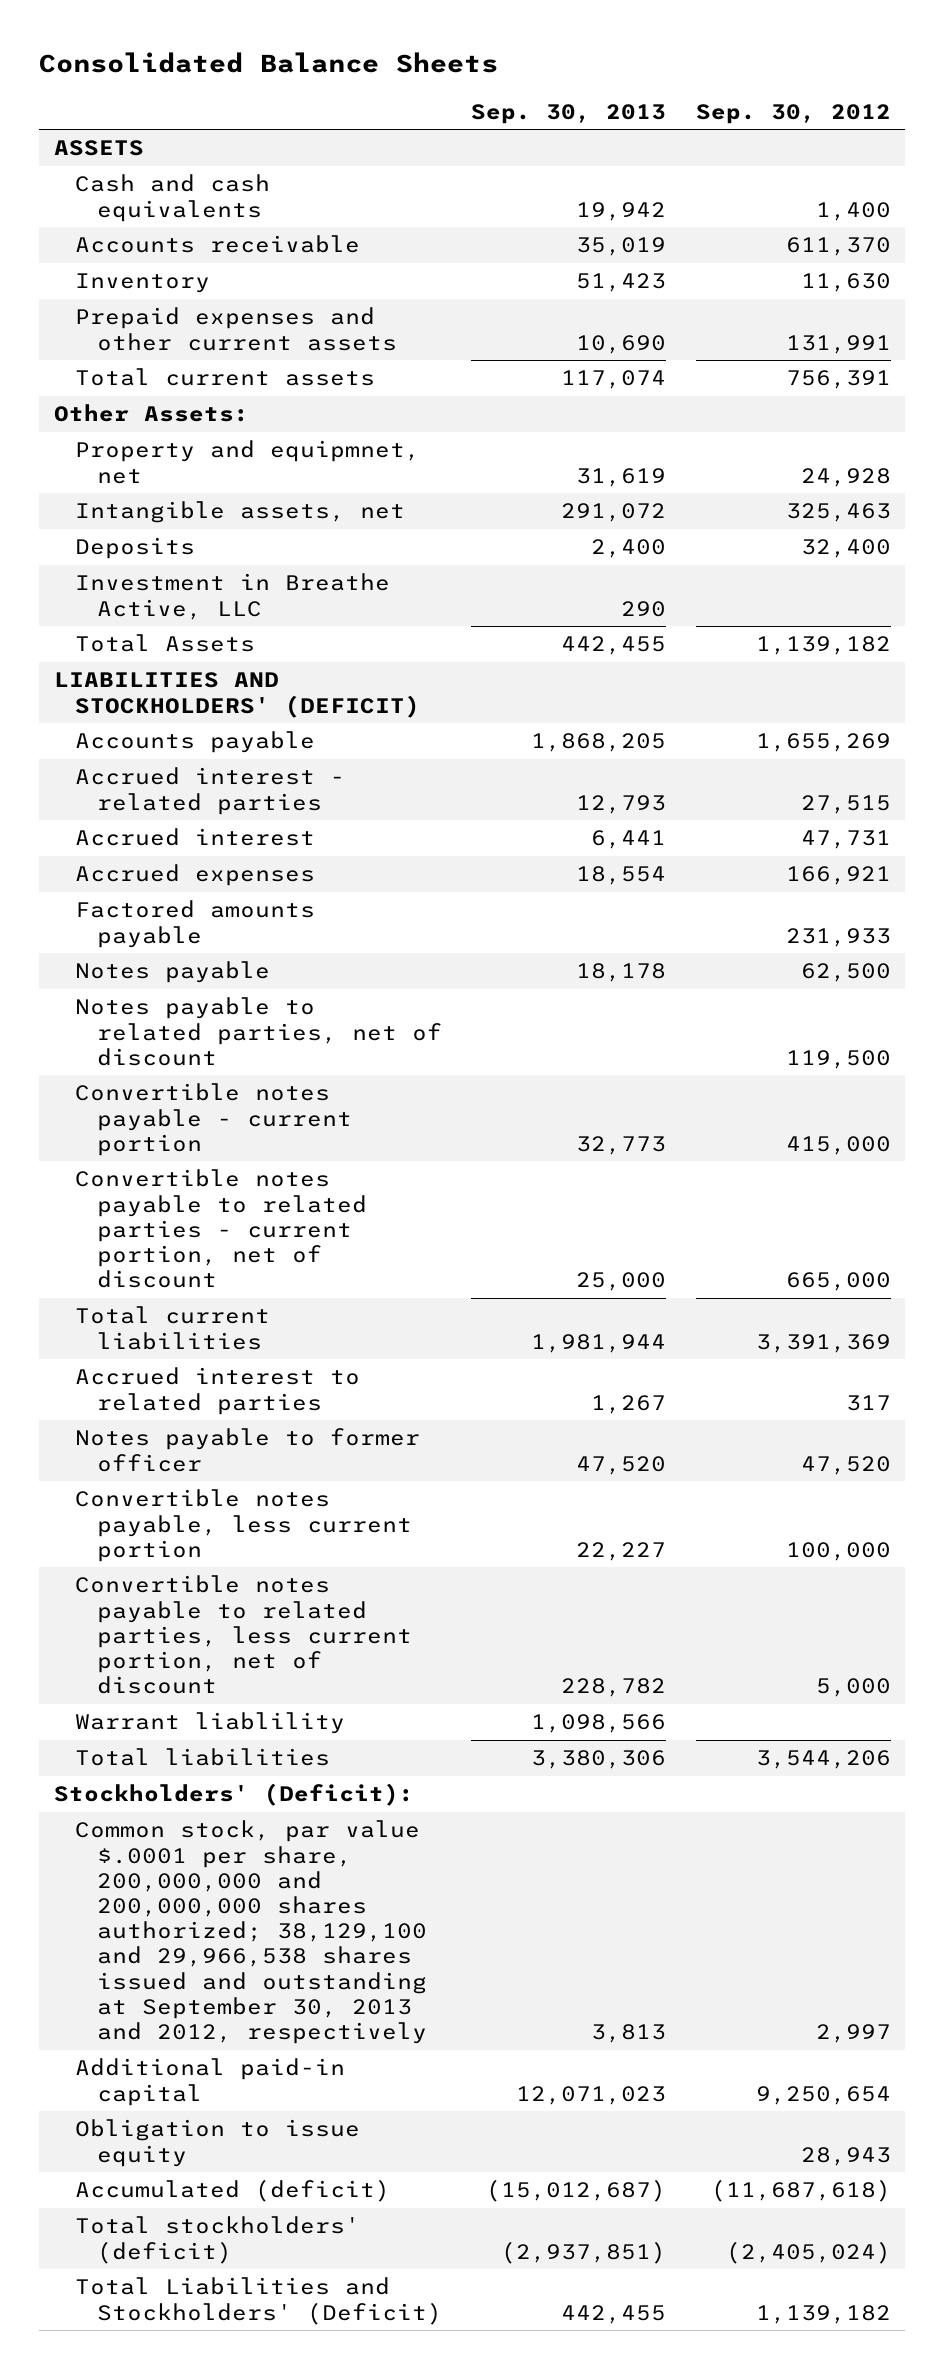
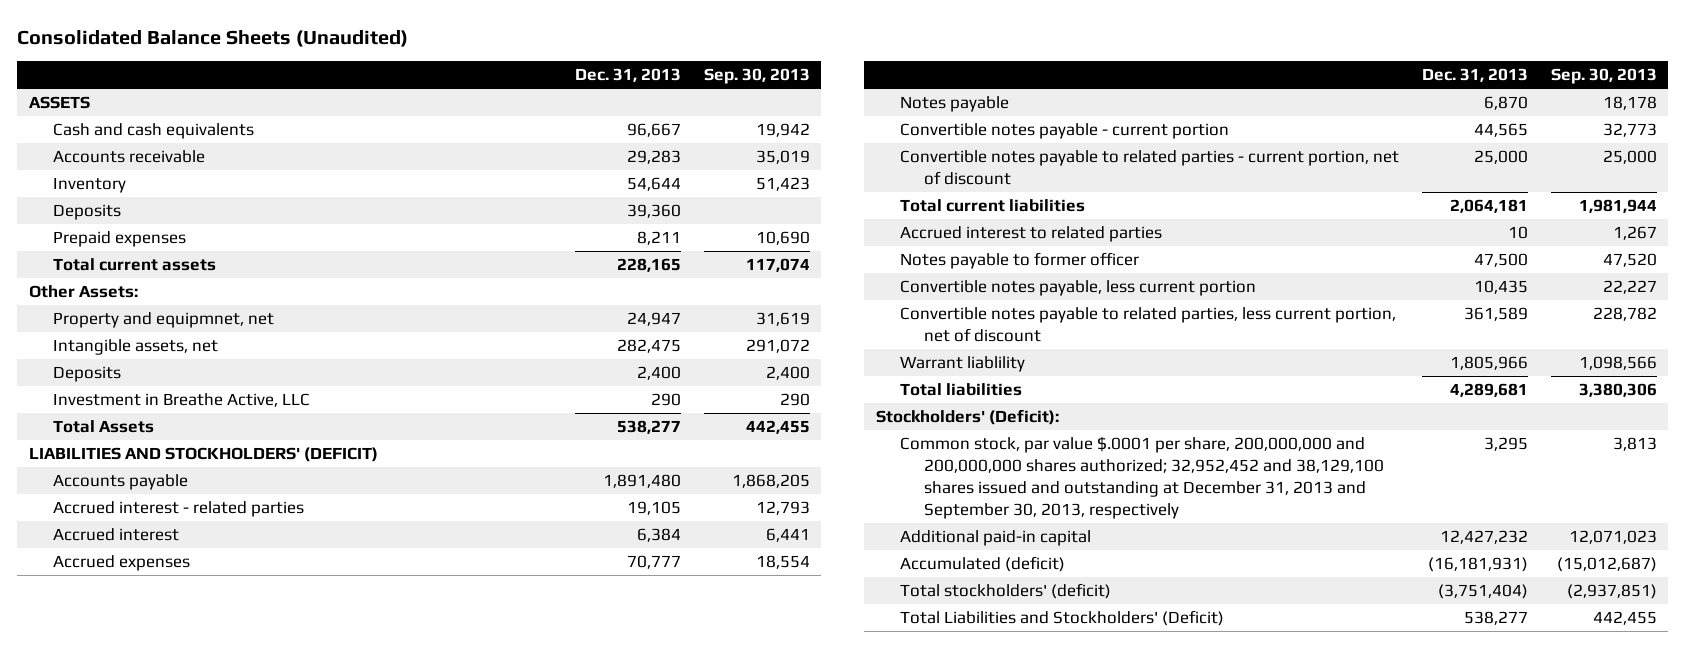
[39,52,499,74] Consolidated Balance Sheets -> [17,30,409,48] Consolidated Balance Sheets (Unaudited)
[695,103,891,124] Sep. 30, 2012 -> none
none -> [574,68,681,83] Dec. 31, 2013
none -> [52,204,121,221] Deposits
[75,307,397,351] Prepaid expenses and other current assets -> [52,231,186,248] Prepaid expenses
[75,900,316,948] Factored amounts payable -> none
[75,997,442,1066] Notes payable to related parties, net of discount -> none
[75,1820,427,2045] Common stock, par value $.0001 per share, 200,000,000 and 200,000,000 shares authorized; 38,129,100 and 29,966,538 shares issued and outstanding at September 30, 2013 and 2012, respectively -> [899,436,1384,519] Common stock, par value $.0001 per share, 200,000,000 and 200,000,000 shares authorized; 32,952,452 and 38,129,100 shares issued and outstanding at December 31, 2013 and September 30, 2013, respectively
[75,2119,361,2167] Obligation to issue equity -> none

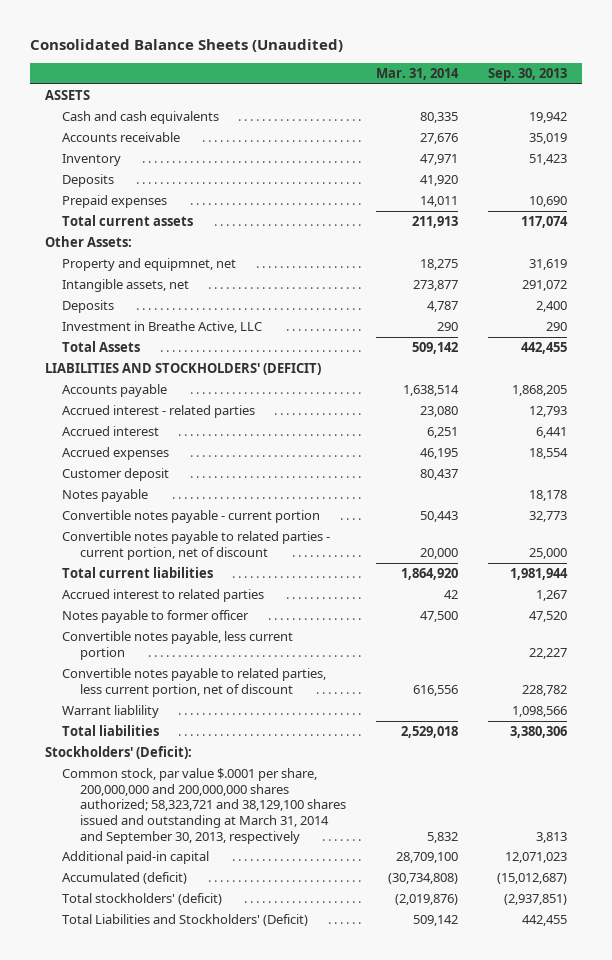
[574,68,681,83] Dec. 31, 2013 -> none
none -> [375,68,459,81] Mar. 31, 2014
none -> [62,468,170,482] Customer deposit
[899,436,1384,519] Common stock, par value $.0001 per share, 200,000,000 and 200,000,000 shares authorized; 32,952,452 and 38,129,100 shares issued and outstanding at December 31, 2013 and September 30, 2013, respectively -> [62,768,346,844] Common stock, par value $.0001 per share, 200,000,000 and 200,000,000 shares authorized; 58,323,721 and 38,129,100 shares issued and outstanding at March 31, 2014 and September 30, 2013, respectively

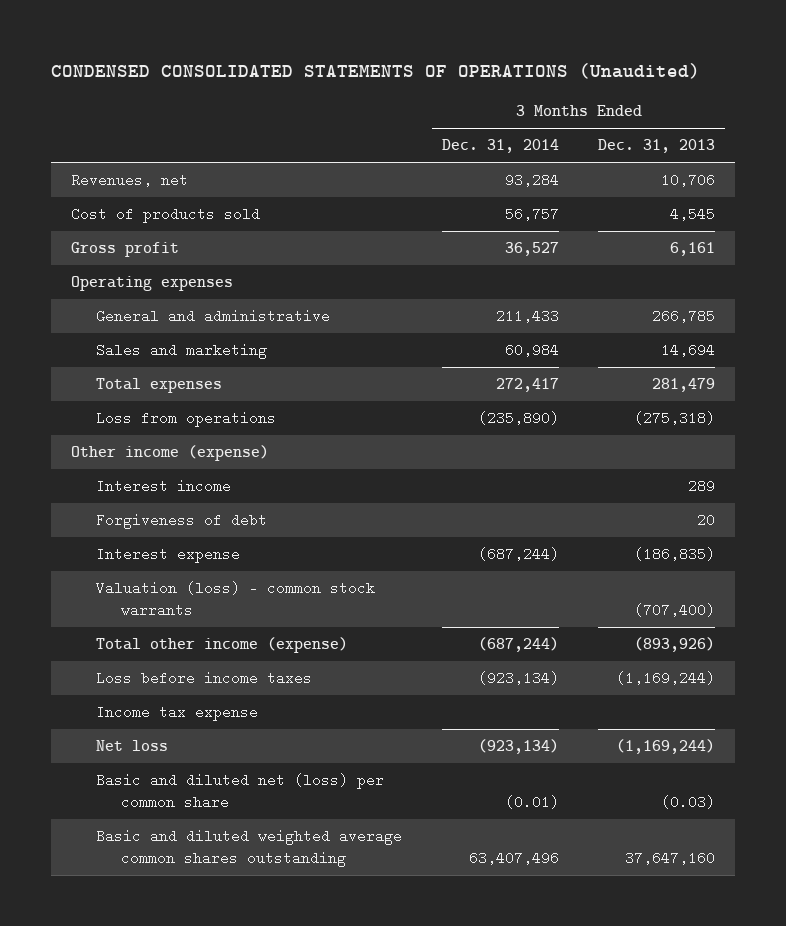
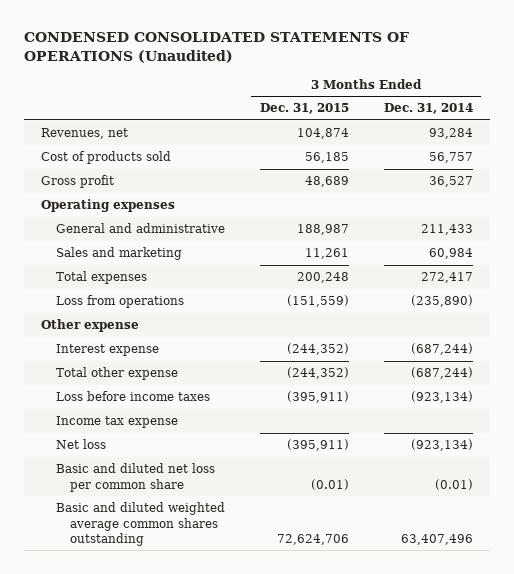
[598,139,716,154] Dec. 31, 2013 -> none
none -> [259,103,349,115] Dec. 31, 2015
[95,479,231,494] Interest income -> none
[95,513,267,530] Forgiveness of debt -> none
[70,445,269,462] Other income (expense) -> [41,319,140,333] Other expense
[95,581,375,617] Valuation (loss) - common stock warrants -> none
[95,637,348,654] Total other income (expense) -> [55,367,178,381] Total other expense
[95,773,384,809] Basic and diluted net (loss) per common share -> [55,463,215,492] Basic and diluted net loss per common share

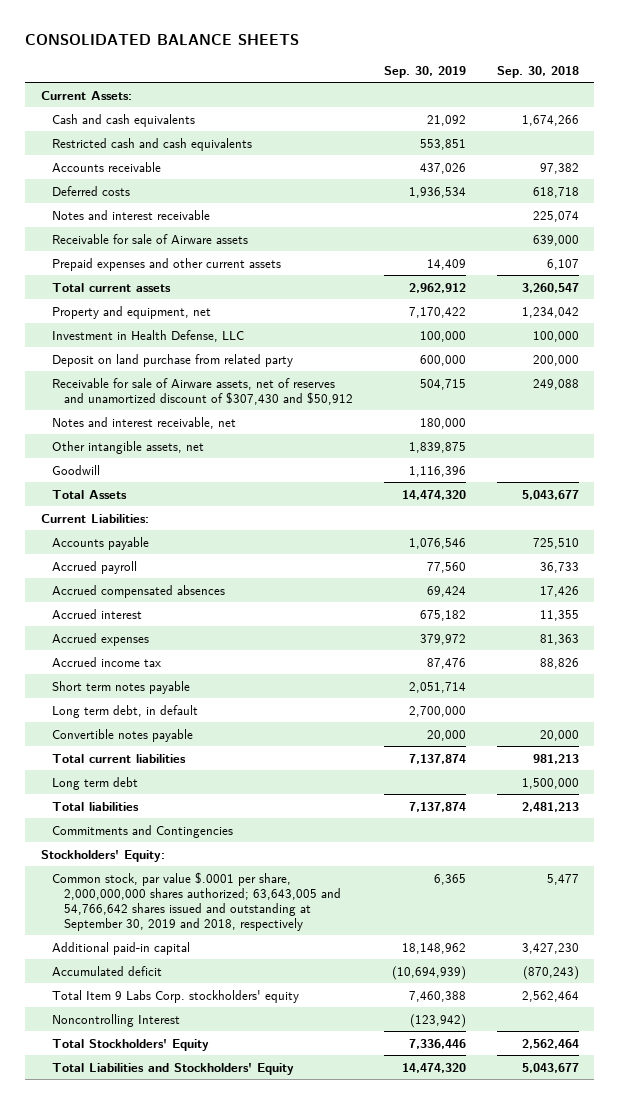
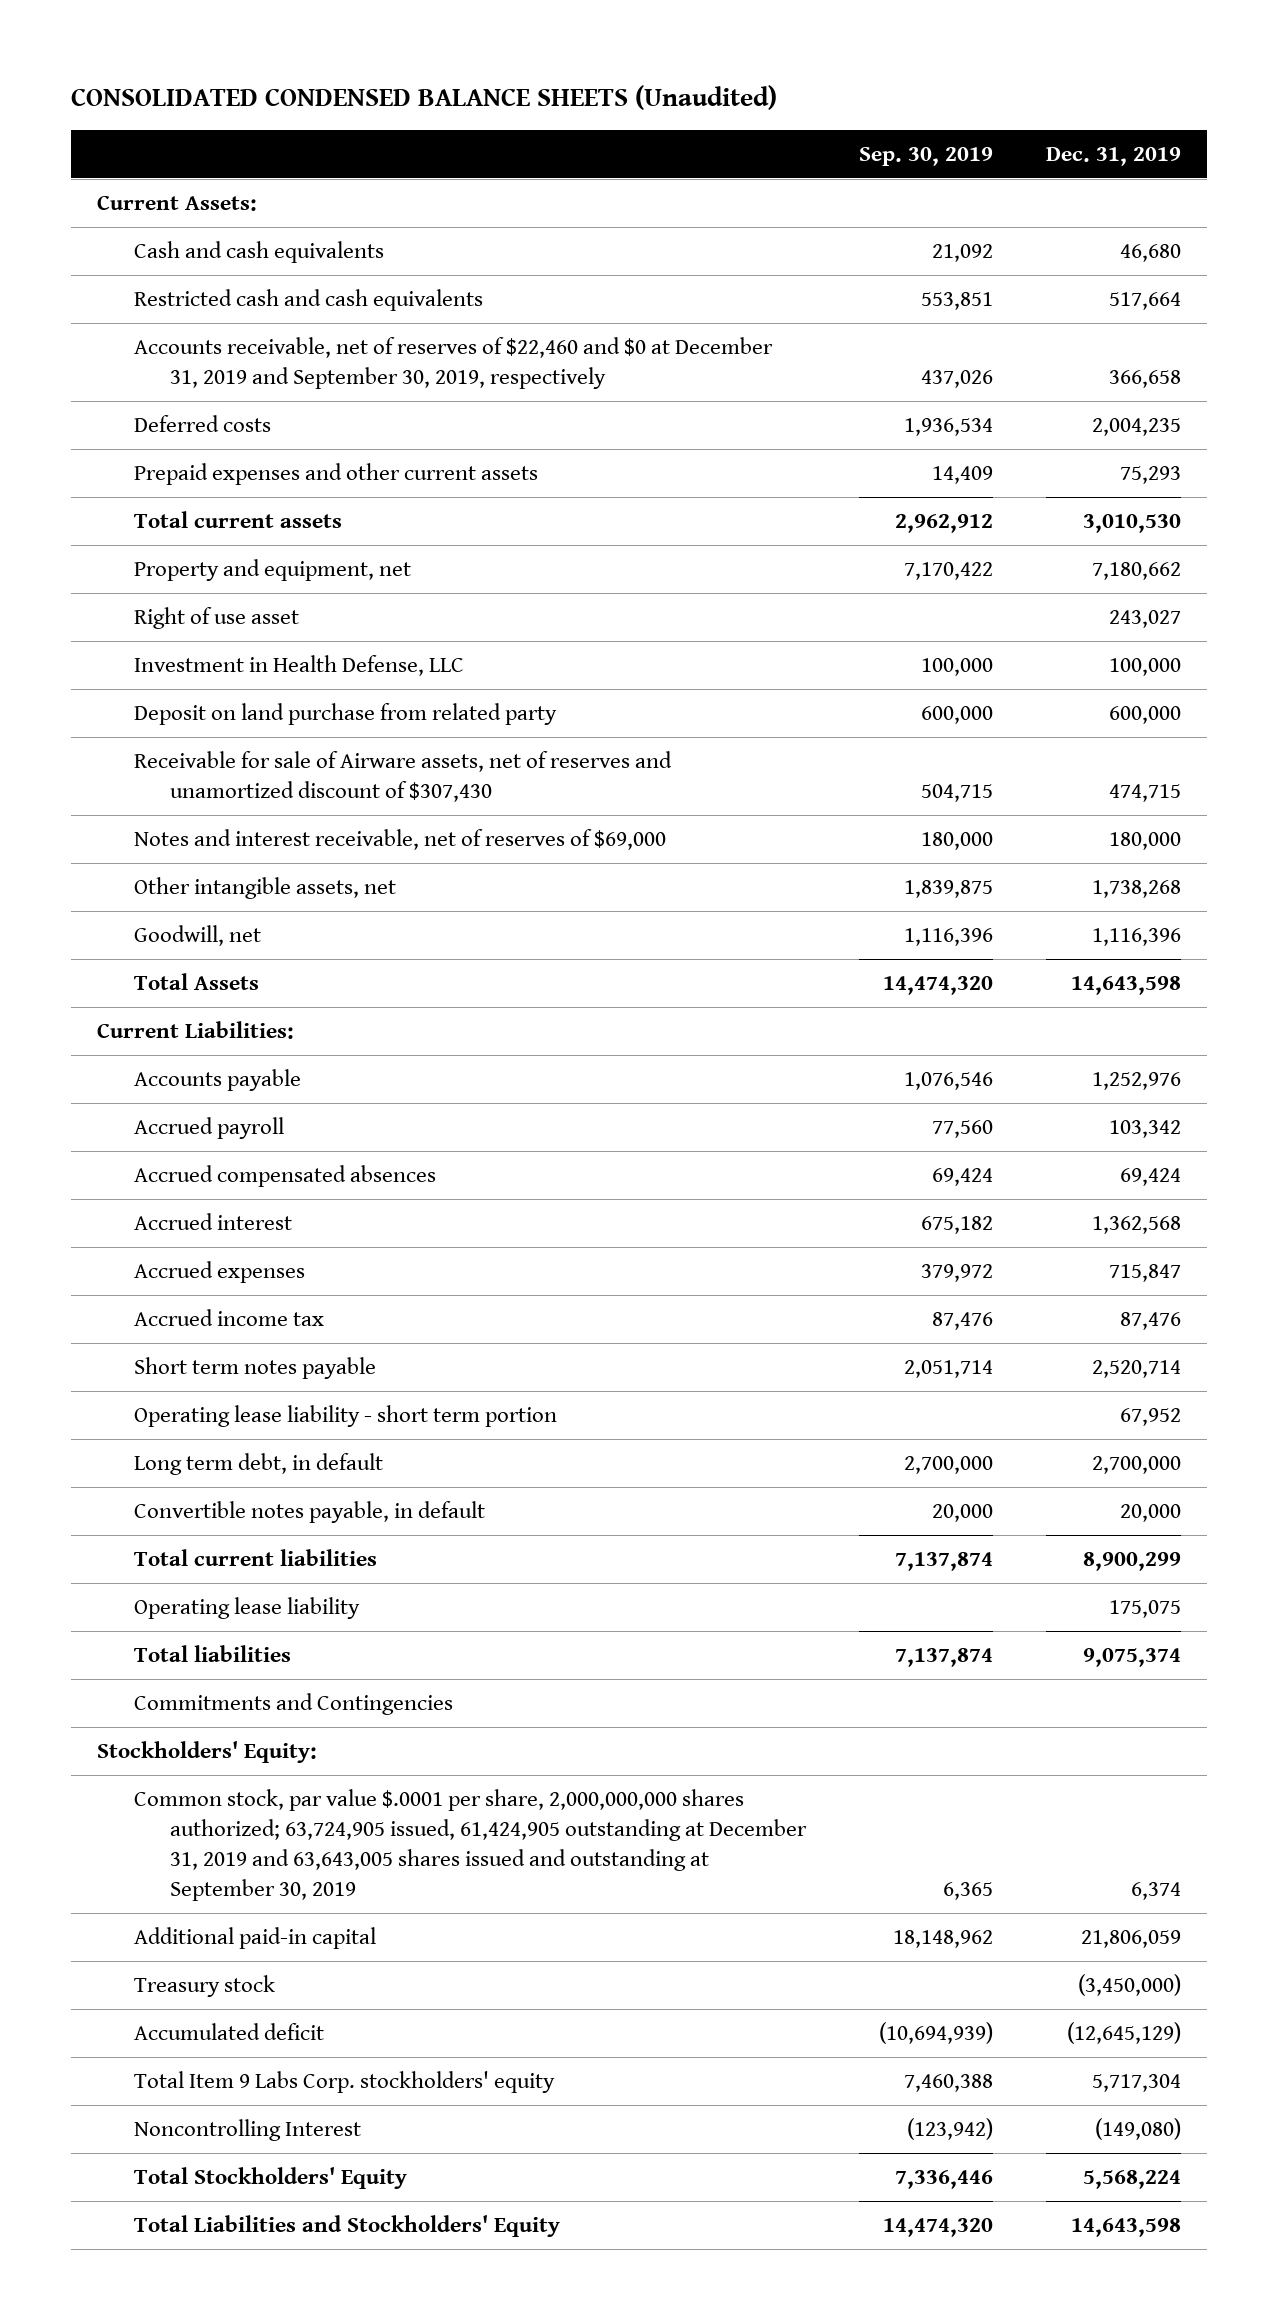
[25,34,300,46] CONSOLIDATED BALANCE SHEETS -> [70,85,777,111] CONSOLIDATED CONDENSED BALANCE SHEETS (Unaudited)
[496,65,579,78] Sep. 30, 2018 -> none
none -> [1045,146,1181,166] Dec. 31, 2019
[52,161,162,172] Accounts receivable -> [133,337,773,390] Accounts receivable, net of reserves of $22,460 and $0 at December 31, 2019 and September 30, 2019, respectively
[52,209,211,220] Notes and interest receivable -> none
[52,233,249,244] Receivable for sale of Airware assets -> none
none -> [133,607,299,630] Right of use asset
[52,377,354,405] Receivable for sale of Airware assets, net of reserves and unamortized discount of $307,430 and $50,912 -> [133,751,672,803] Receivable for sale of Airware assets, net of reserves and unamortized discount of $307,430
[52,416,237,429] Notes and interest receivable, net -> [133,829,666,851] Notes and interest receivable, net of reserves of $69,000
[52,464,101,475] Goodwill -> [133,925,261,947] Goodwill, net
none -> [133,1405,557,1428] Operating lease liability - short term portion
[52,728,194,742] Convertible notes payable -> [133,1501,485,1524] Convertible notes payable, in default
[52,776,139,790] Long term debt -> none
none -> [133,1597,360,1620] Operating lease liability
[52,871,342,931] Common stock, par value $.0001 per share, 2,000,000,000 shares authorized; 63,643,005 and 54,766,642 shares issued and outstanding at September 30, 2019 and 2018, respectively -> [133,1789,808,1901] Common stock, par value $.0001 per share, 2,000,000,000 shares authorized; 63,724,905 issued, 61,424,905 outstanding at December 31, 2019 and 63,643,005 shares issued and outstanding at September 30, 2019
none -> [133,1975,275,1998] Treasury stock

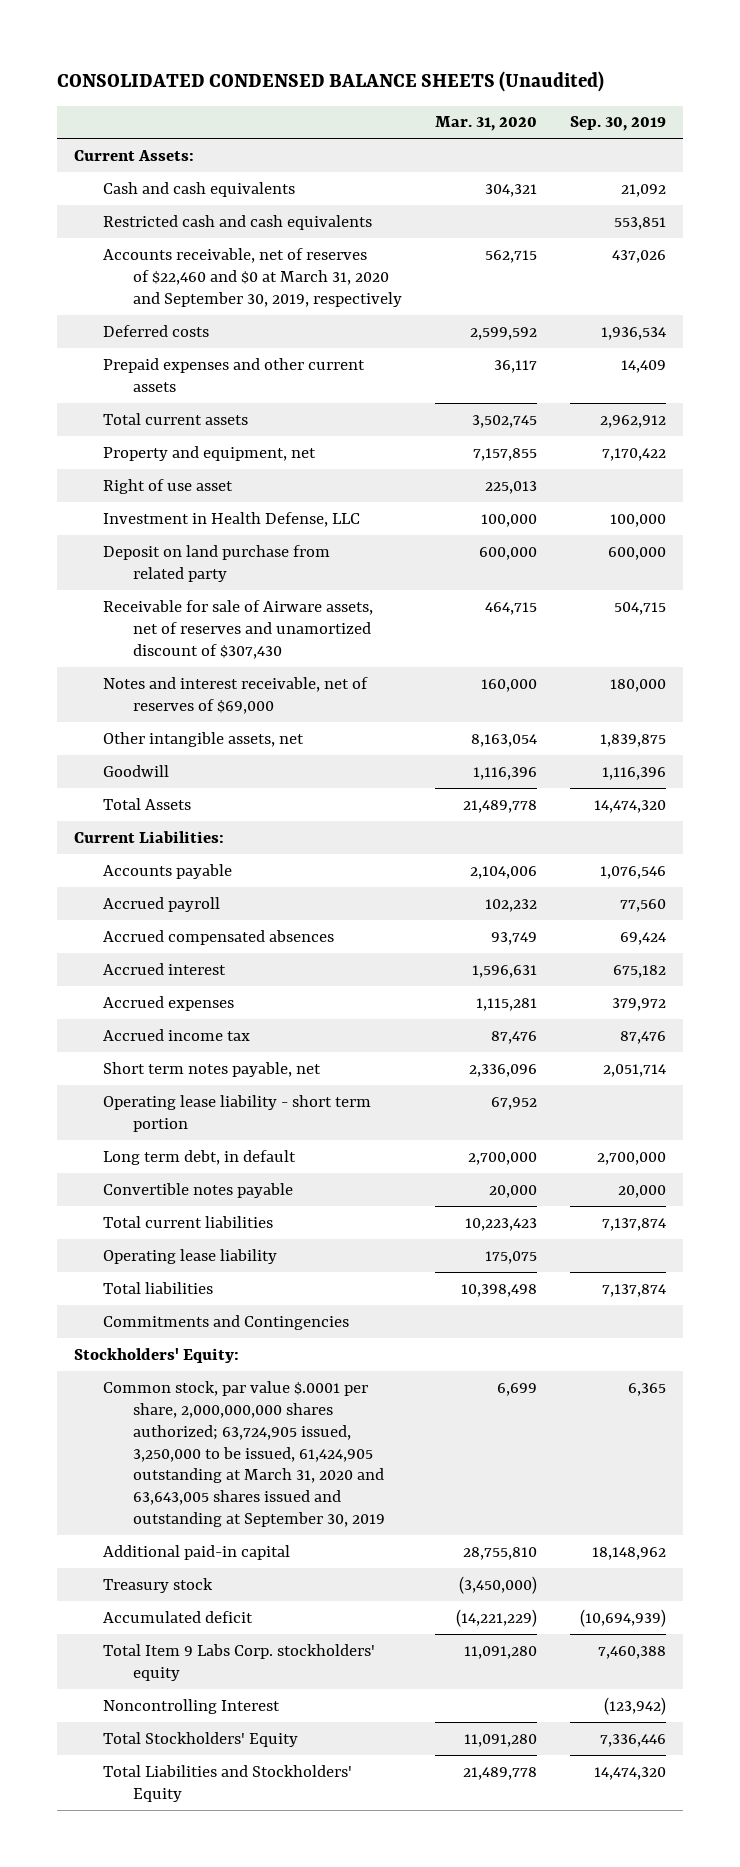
[1045,146,1181,166] Dec. 31, 2019 -> none
none -> [434,116,537,132] Mar. 31, 2020
[133,337,773,390] Accounts receivable, net of reserves of $22,460 and $0 at December 31, 2019 and September 30, 2019, respectively -> [103,247,402,307] Accounts receivable, net of reserves of $22,460 and $0 at March 31, 2020 and September 30, 2019, respectively
[133,925,261,947] Goodwill, net -> [103,764,170,777] Goodwill
[133,1357,376,1380] Short term notes payable -> [103,1061,322,1077] Short term notes payable, net
[133,1501,485,1524] Convertible notes payable, in default -> [103,1182,294,1198] Convertible notes payable
[133,1789,808,1901] Common stock, par value $.0001 per share, 2,000,000,000 shares authorized; 63,724,905 issued, 61,424,905 outstanding at December 31, 2019 and 63,643,005 shares issued and outstanding at September 30, 2019 -> [103,1380,385,1528] Common stock, par value $.0001 per share, 2,000,000,000 shares authorized; 63,724,905 issued, 3,250,000 to be issued, 61,424,905 outstanding at March 31, 2020 and 63,643,005 shares issued and outstanding at September 30, 2019

